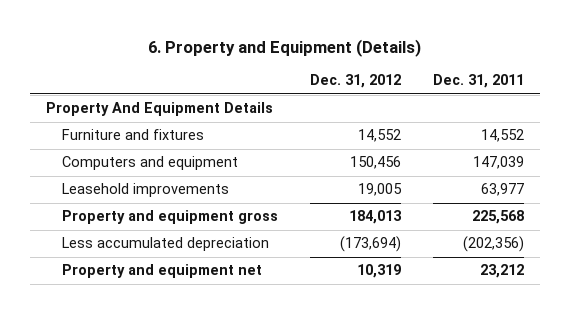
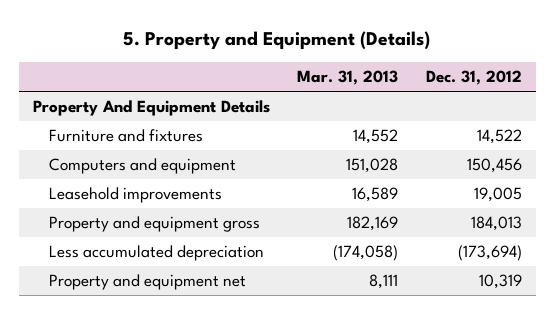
[148,38,422,57] 6. Property and Equipment (Details) -> [123,31,431,51] 5. Property and Equipment (Details)
[433,74,525,89] Dec. 31, 2011 -> none
none -> [297,70,399,86] Mar. 31, 2013
[358,129,402,143] 14,552 -> [477,129,523,145] 14,522

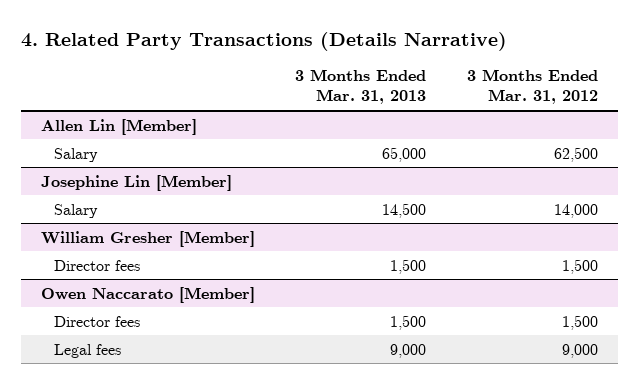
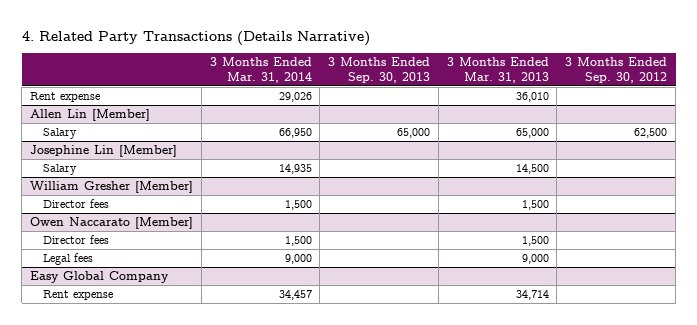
[466,69,598,105] 3 Months Ended Mar. 31, 2012 -> none
none -> [209,57,312,83] 3 Months Ended Mar. 31, 2014
none -> [328,57,431,83] 3 Months Ended Sep. 30, 2013
none -> [565,57,668,83] 3 Months Ended Sep. 30, 2012
none -> [30,92,101,103] Rent expense
none -> [30,271,170,284] Easy Global Company
none -> [42,290,113,301] Rent expense

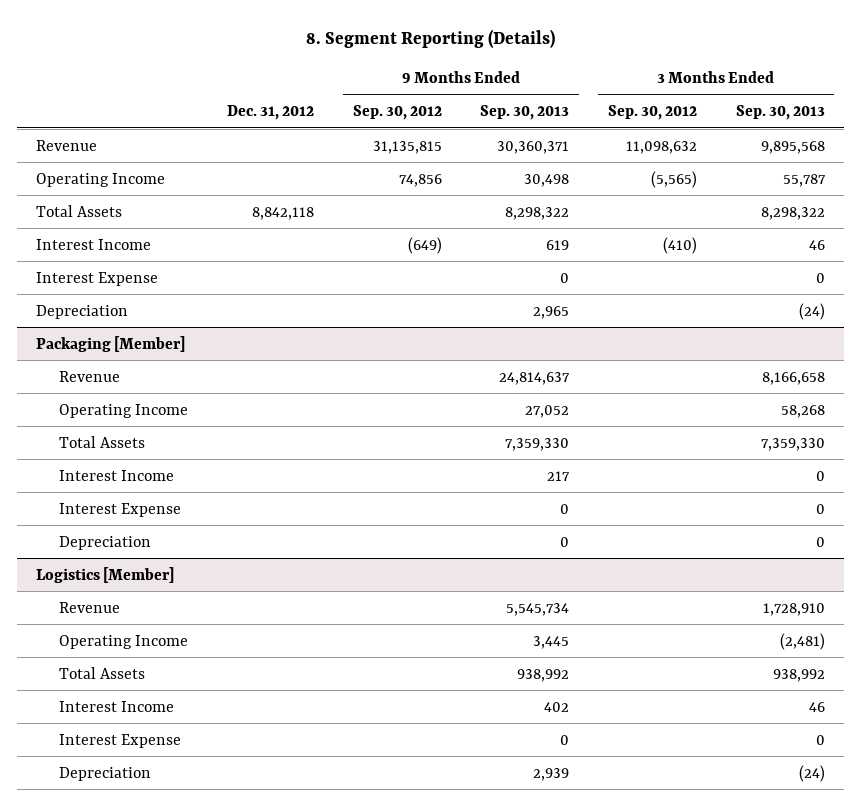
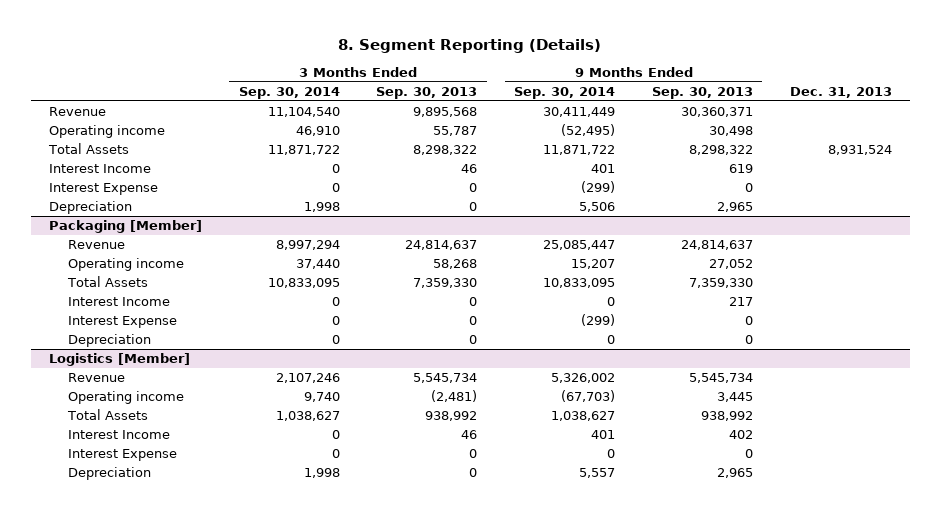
[226,105,314,121] Dec. 31, 2012 -> none
[352,105,442,121] Sep. 30, 2012 -> none
[608,105,698,121] Sep. 30, 2012 -> none
none -> [238,86,340,99] Sep. 30, 2014
none -> [514,86,616,99] Sep. 30, 2014
none -> [789,86,892,98] Dec. 31, 2013
[36,172,166,187] Operating Income -> [48,125,165,139] Operating income
[798,302,825,320] (24) -> [469,202,478,212] 0
[761,371,825,385] 8,166,658 -> [405,240,478,251] 24,814,637
[59,403,189,418] Operating Income -> [68,258,185,272] Operating income
[762,602,825,616] 1,728,910 -> [413,373,478,384] 5,545,734
[59,634,189,649] Operating Income -> [68,391,185,405] Operating income
[533,767,570,781] 2,939 -> [717,468,754,479] 2,965
[798,764,825,782] (24) -> [469,468,478,478] 0

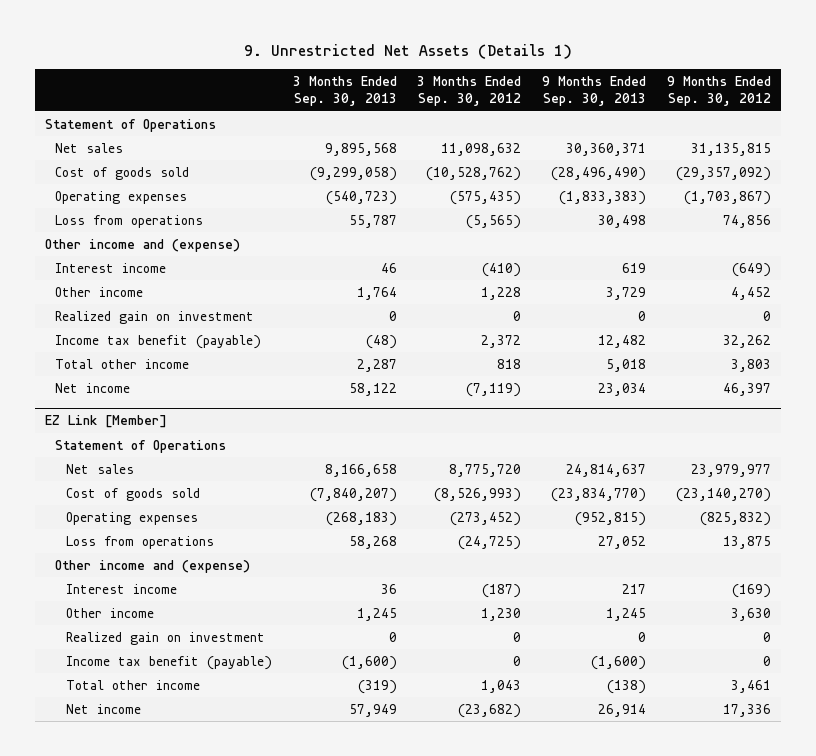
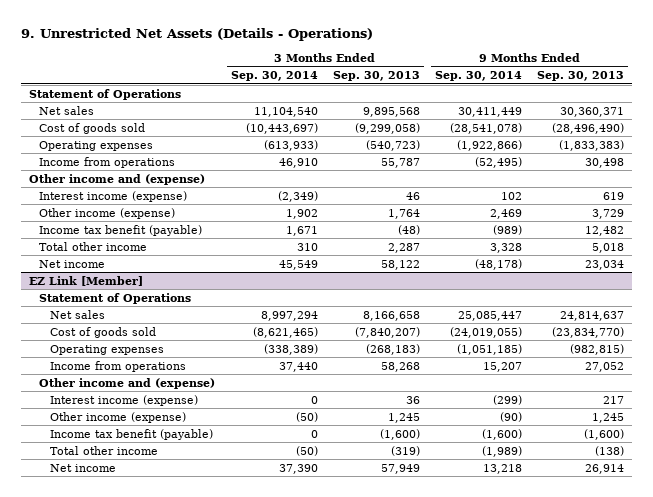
[243,43,572,59] 9. Unrestricted Net Assets (Details 1) -> [21,28,374,42] 9. Unrestricted Net Assets (Details - Operations)
[417,76,522,107] 3 Months Ended Sep. 30, 2012 -> none
[666,76,771,107] 9 Months Ended Sep. 30, 2012 -> none
none -> [230,71,318,82] Sep. 30, 2014
none -> [435,71,523,82] Sep. 30, 2014
[55,214,204,228] Loss from operations -> [39,156,176,168] Income from operations
[55,310,255,324] Realized gain on investment -> none
[55,262,167,273] Interest income -> [39,190,188,202] Interest income (expense)
[55,286,144,297] Other income -> [39,207,176,219] Other income (expense)
[574,511,646,526] (952,815) -> [570,343,625,355] (982,815)
[65,535,214,549] Loss from operations -> [49,360,186,372] Income from operations
[65,631,265,645] Realized gain on investment -> none
[65,583,177,594] Interest income -> [49,394,198,406] Interest income (expense)
[65,607,154,618] Other income -> [49,411,186,423] Other income (expense)

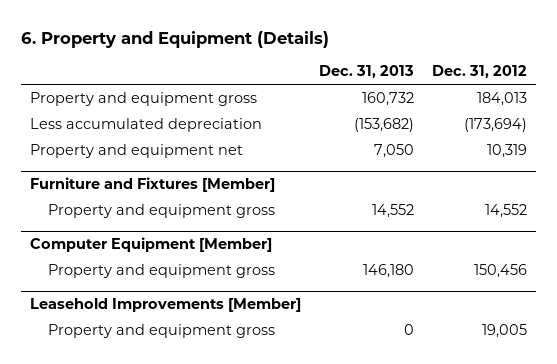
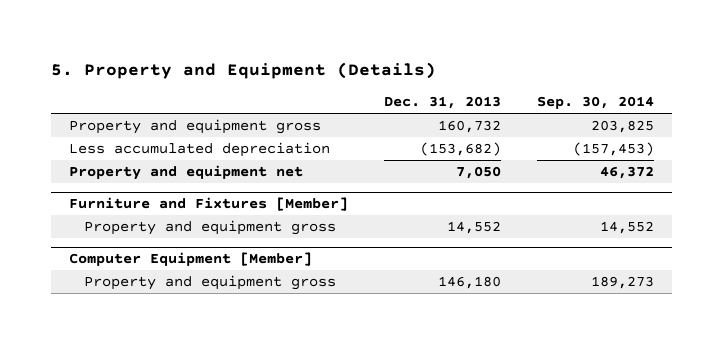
[21,30,330,48] 6. Property and Equipment (Details) -> [51,62,437,80] 5. Property and Equipment (Details)
[432,65,528,79] Dec. 31, 2012 -> none
none -> [537,96,655,110] Sep. 30, 2014
[30,298,302,313] Leasehold Improvements [Member] -> none
[47,323,275,338] Property and equipment gross -> none

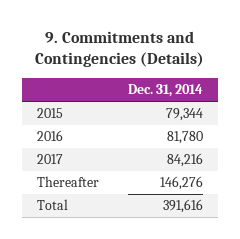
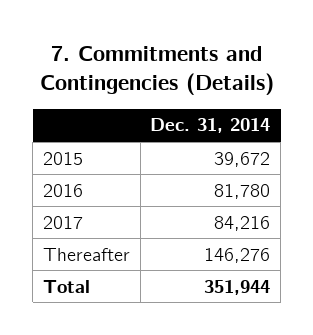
[34,31,204,68] 9. Commitments and Contingencies (Details) -> [39,46,274,96] 7. Commitments and Contingencies (Details)
[166,108,204,122] 79,344 -> [214,151,271,167] 39,672
[163,199,204,214] 391,616 -> [204,279,271,295] 351,944

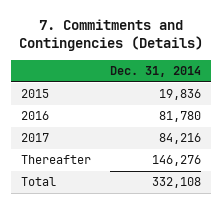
[214,151,271,167] 39,672 -> [159,89,202,101] 19,836
[204,279,271,295] 351,944 -> [152,177,202,189] 332,108

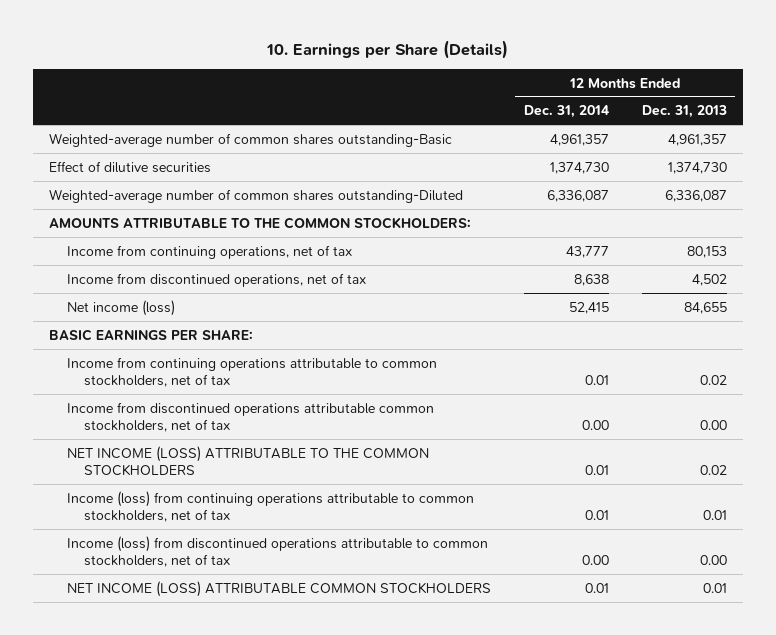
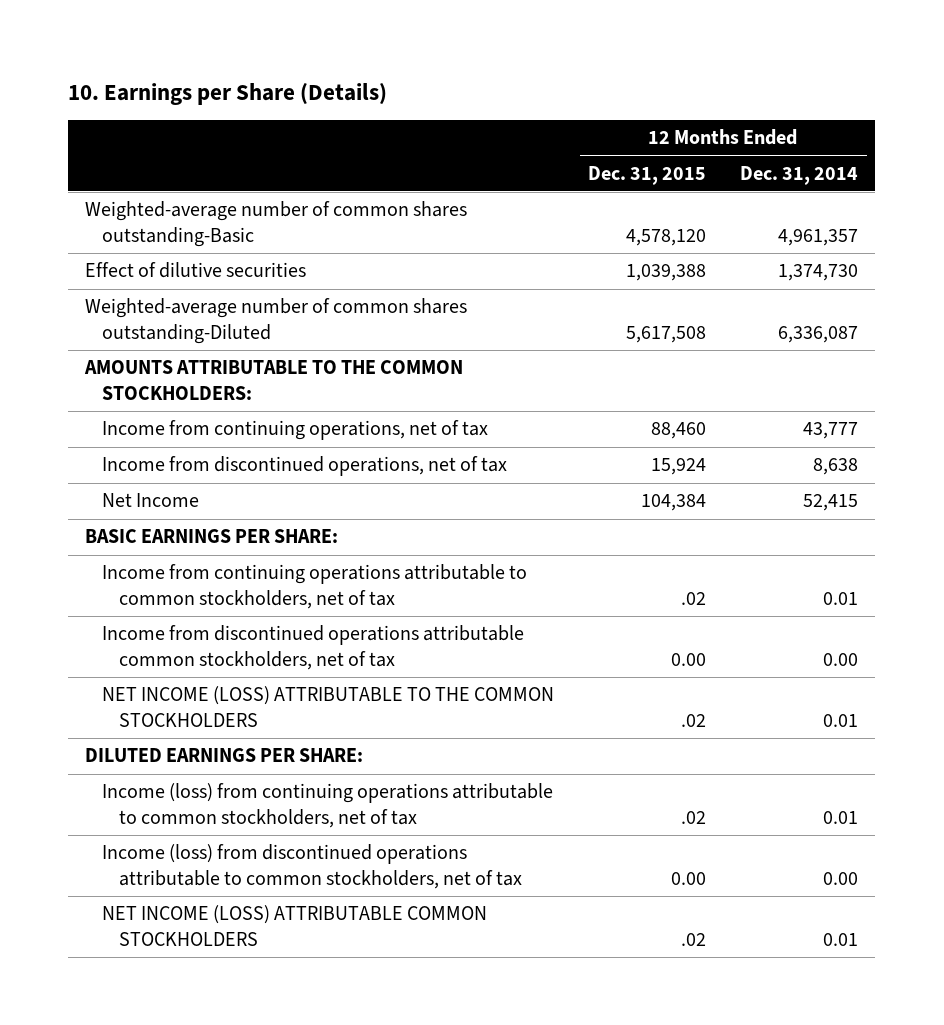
[641,105,727,119] Dec. 31, 2013 -> none
none -> [588,165,707,185] Dec. 31, 2015
[66,299,175,316] Net income (loss) -> [101,493,199,508] Net Income
none -> [85,748,364,763] DILUTED EARNINGS PER SHARE:

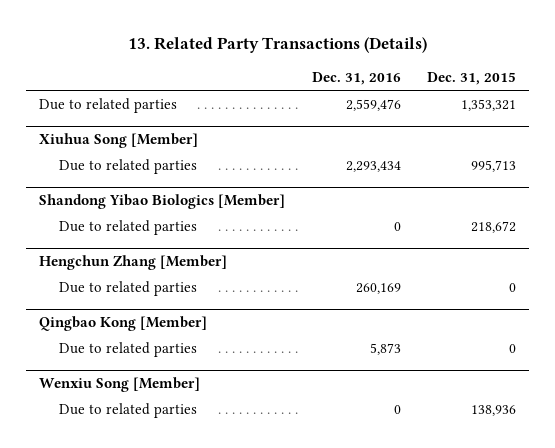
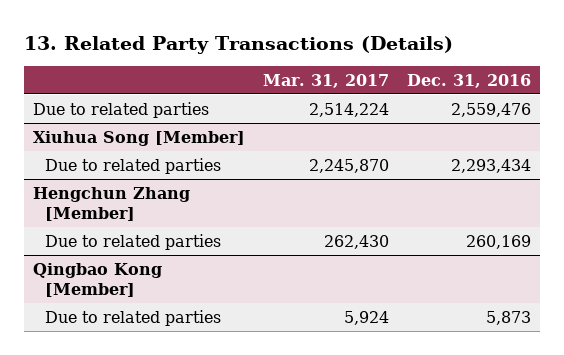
[427,71,517,85] Dec. 31, 2015 -> none
none -> [263,73,390,88] Mar. 31, 2017
[39,194,286,210] Shandong Yibao Biologics [Member] -> none
[59,219,198,235] Due to related parties -> none
[39,377,201,393] Wenxiu Song [Member] -> none
[59,402,198,418] Due to related parties -> none

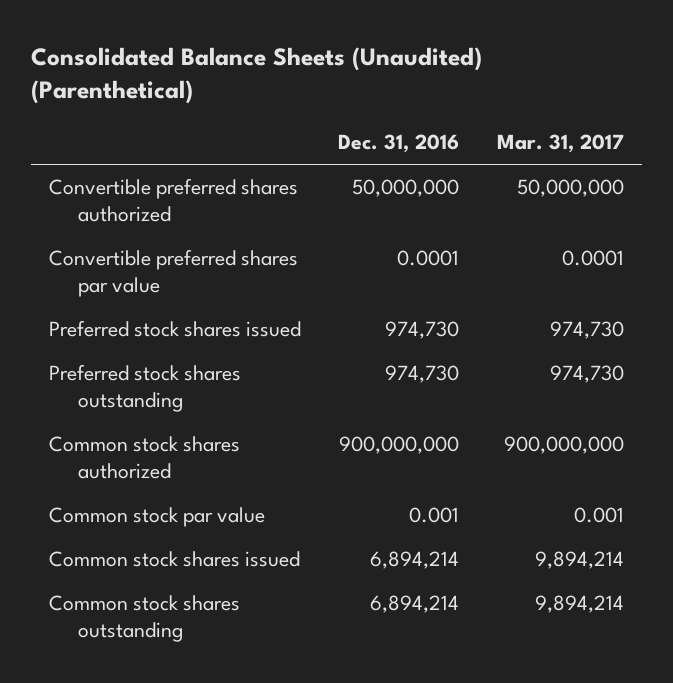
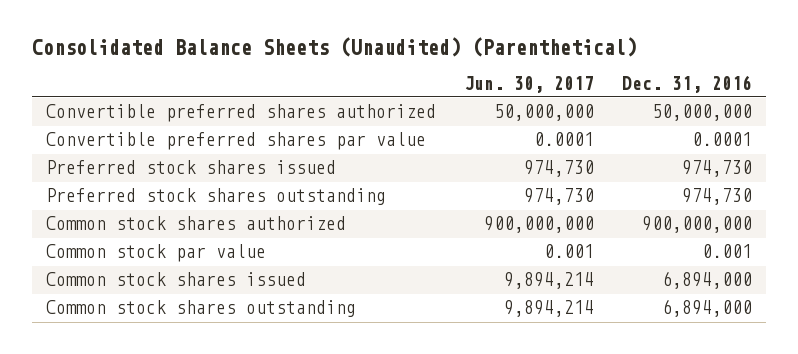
[496,134,624,154] Mar. 31, 2017 -> none
none -> [463,75,594,93] Jun. 30, 2017
[370,551,460,570] 6,894,214 -> [661,271,752,290] 6,894,000
[370,595,460,614] 6,894,214 -> [661,299,752,318] 6,894,000

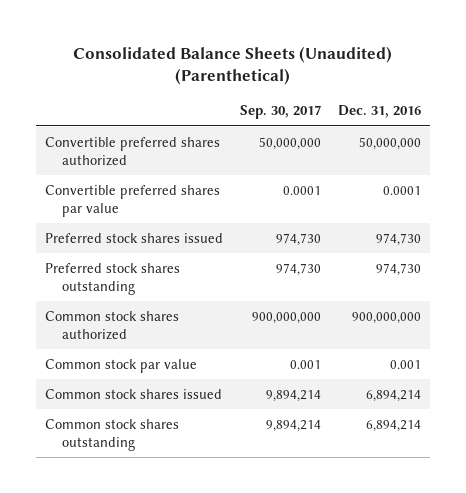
[463,75,594,93] Jun. 30, 2017 -> none
none -> [239,105,321,120] Sep. 30, 2017
[661,271,752,290] 6,894,000 -> [366,389,422,402] 6,894,214
[661,299,752,318] 6,894,000 -> [366,419,422,432] 6,894,214

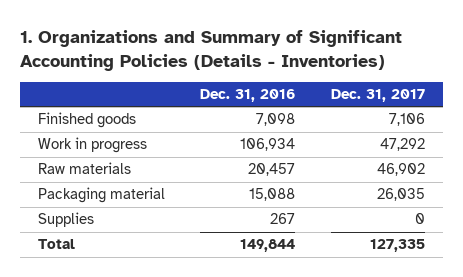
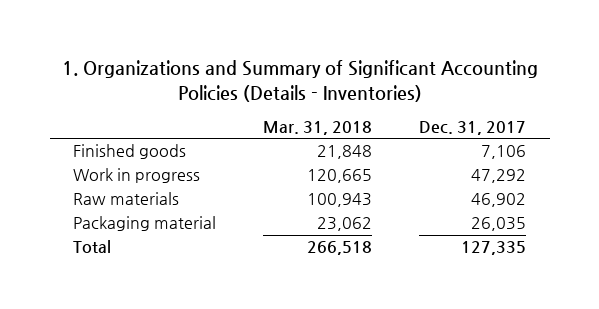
[200,89,296,103] Dec. 31, 2016 -> none
none -> [263,120,373,135] Mar. 31, 2018
[37,212,94,228] Supplies -> none

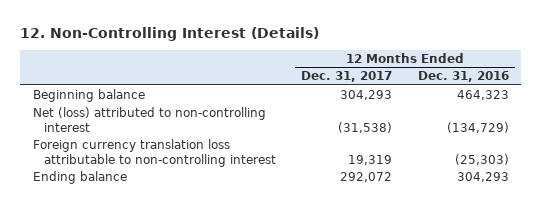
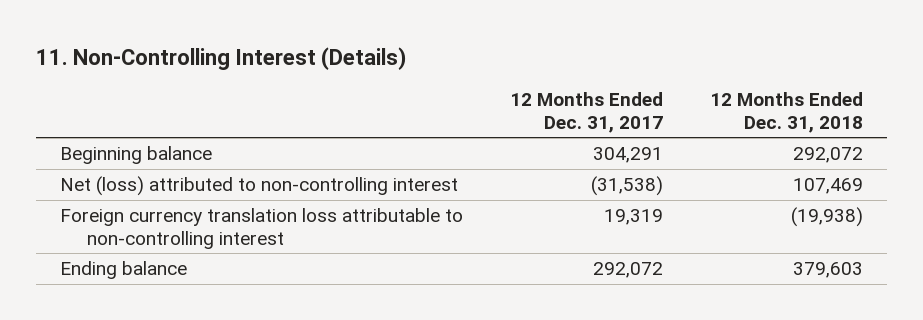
[20,27,320,42] 12. Non-Controlling Interest (Details) -> [35,47,406,71] 11. Non-Controlling Interest (Details)
[417,71,509,83] Dec. 31, 2016 -> none
none -> [710,92,864,133] 12 Months Ended Dec. 31, 2018
[340,89,393,100] 304,293 -> [592,147,663,164] 304,291

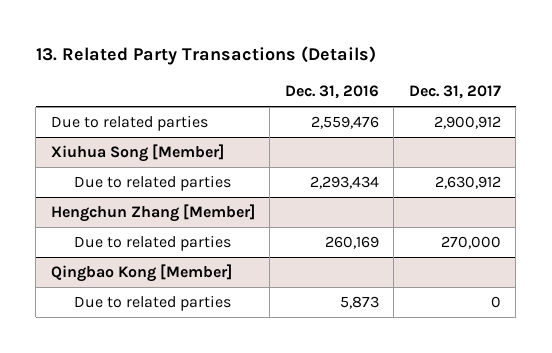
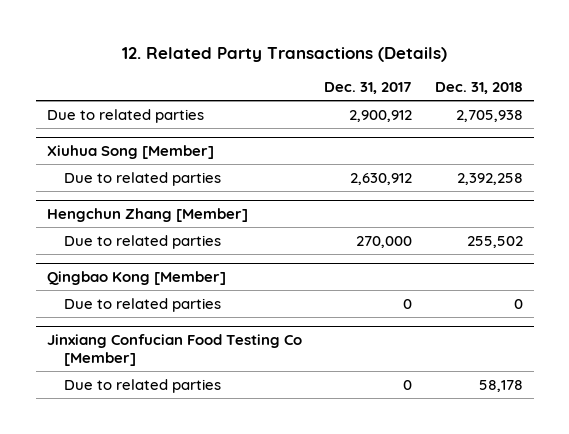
[35,46,376,66] 13. Related Party Transactions (Details) -> [121,46,447,62] 12. Related Party Transactions (Details)
[284,85,379,100] Dec. 31, 2016 -> none
none -> [434,82,523,95] Dec. 31, 2018
none -> [46,333,302,366] Jinxiang Confucian Food Testing Co [Member]
none -> [63,378,221,393] Due to related parties

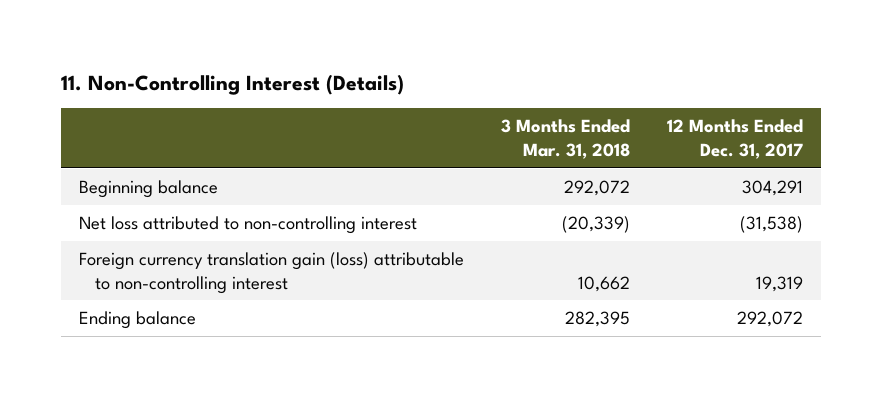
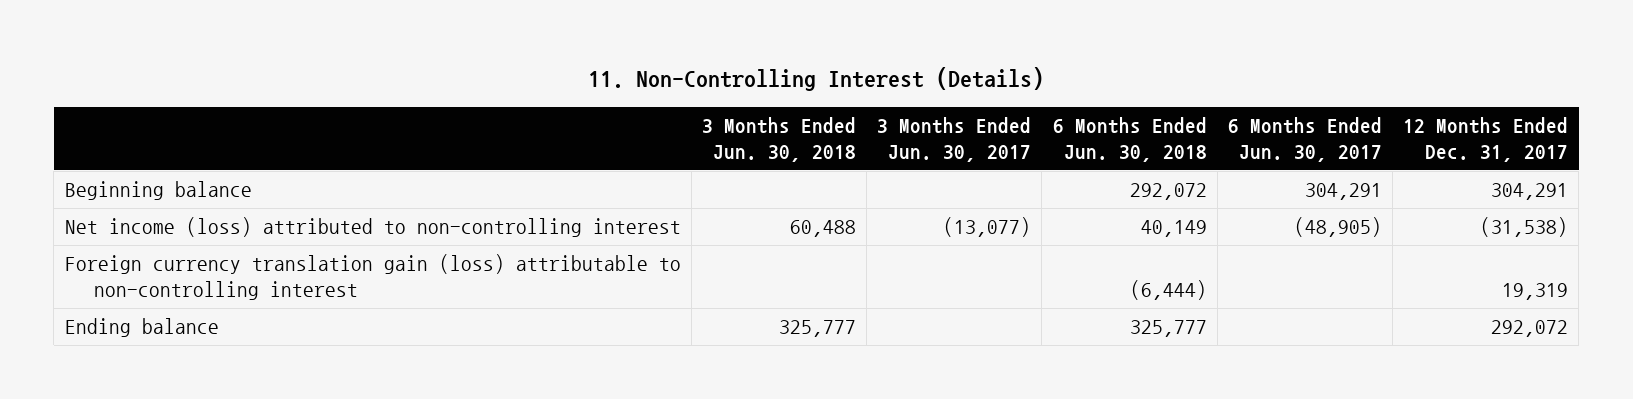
[501,119,631,159] 3 Months Ended Mar. 31, 2018 -> none
none -> [701,116,856,162] 3 Months Ended Jun. 30, 2018
none -> [877,116,1032,162] 3 Months Ended Jun. 30, 2017
none -> [1052,116,1207,162] 6 Months Ended Jun. 30, 2018
none -> [1227,116,1382,162] 6 Months Ended Jun. 30, 2017
[79,216,418,235] Net loss attributed to non-controlling interest -> [64,217,681,238] Net income (loss) attributed to non-controlling interest

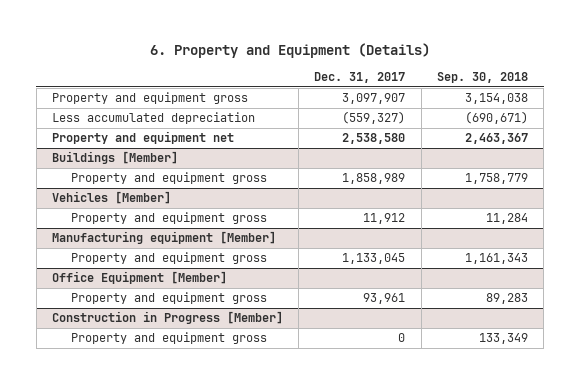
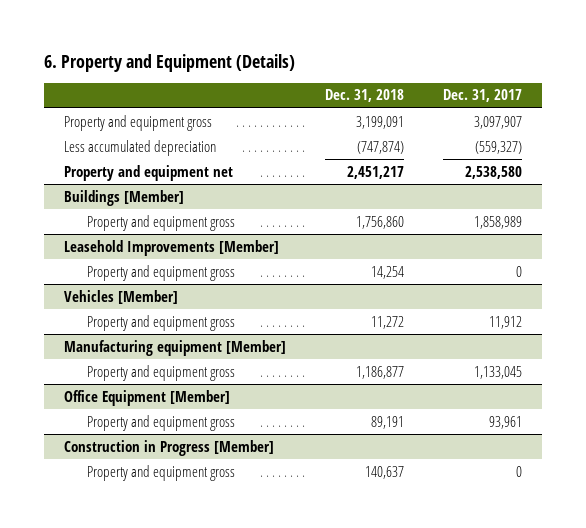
[436,72,528,84] Sep. 30, 2018 -> none
none -> [325,89,405,103] Dec. 31, 2018
none -> [63,239,279,256] Leasehold Improvements [Member]
none -> [87,264,236,281] Property and equipment gross

